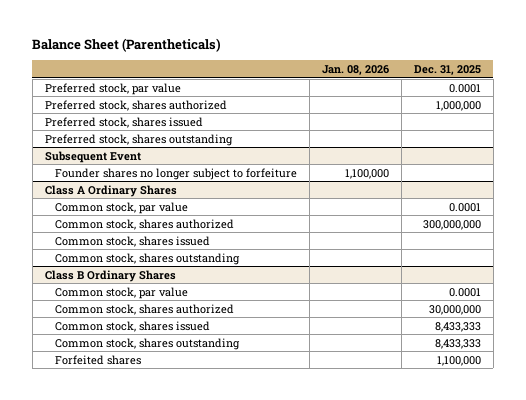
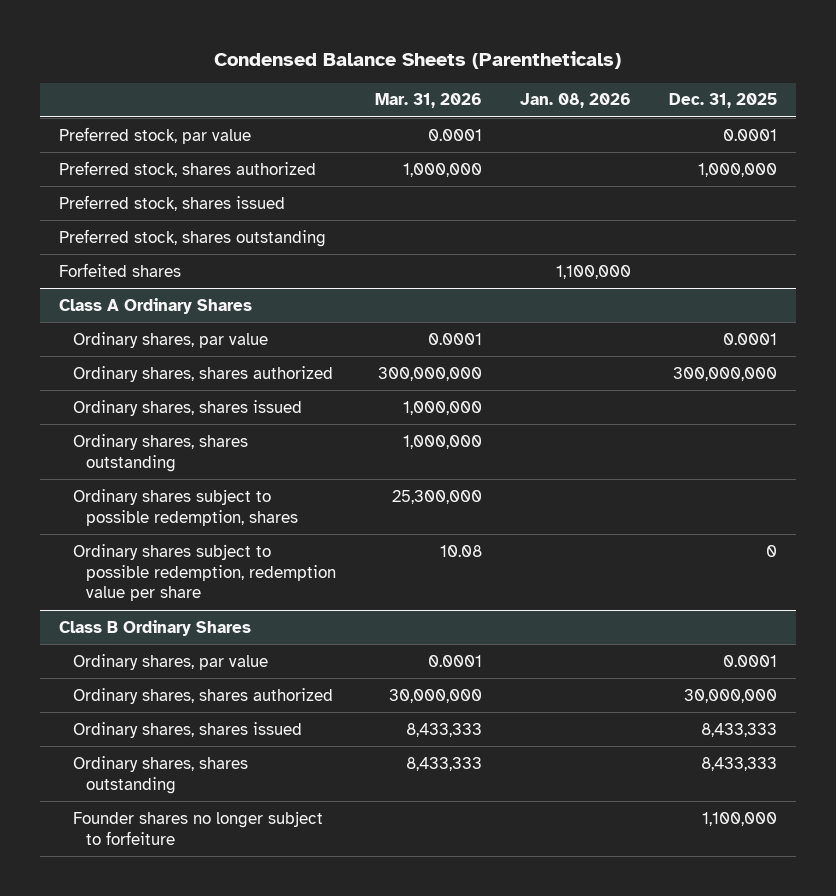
[32,38,222,53] Balance Sheet (Parentheticals) -> [214,50,622,69] Condensed Balance Sheets (Parentheticals)
none -> [374,93,482,109] Mar. 31, 2026
[44,150,141,163] Subsequent Event -> none
[55,167,298,180] Founder shares no longer subject to forfeiture -> none
none -> [59,262,182,277] Forfeited shares
[55,201,189,214] Common stock, par value -> [72,331,268,348] Ordinary shares, par value
[55,218,235,230] Common stock, shares authorized -> [72,365,333,382] Ordinary shares, shares authorized
[55,235,211,247] Common stock, shares issued -> [72,399,302,416] Ordinary shares, shares issued
[55,252,241,265] Common stock, shares outstanding -> [72,433,248,472] Ordinary shares, shares outstanding
none -> [72,488,299,526] Ordinary shares subject to possible redemption, shares
none -> [72,543,337,602] Ordinary shares subject to possible redemption, redemption value per share
[55,354,142,365] Forfeited shares -> none
[55,286,189,299] Common stock, par value -> [72,653,268,670] Ordinary shares, par value
[55,303,235,315] Common stock, shares authorized -> [72,687,333,704] Ordinary shares, shares authorized
[55,320,211,332] Common stock, shares issued -> [72,721,302,738] Ordinary shares, shares issued
[55,337,241,350] Common stock, shares outstanding -> [72,755,248,794] Ordinary shares, shares outstanding
none -> [72,810,323,845] Founder shares no longer subject to forfeiture

